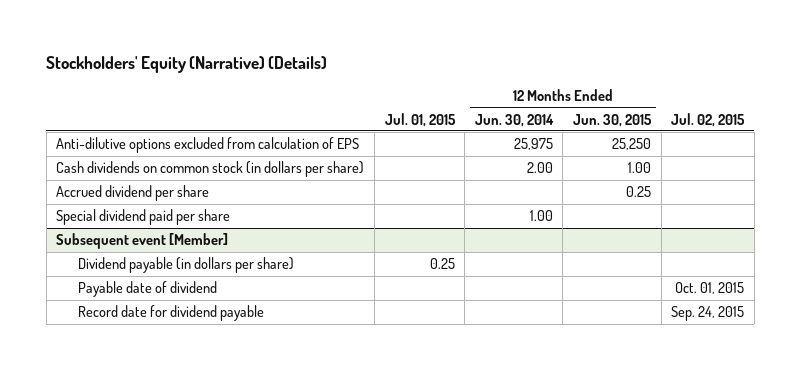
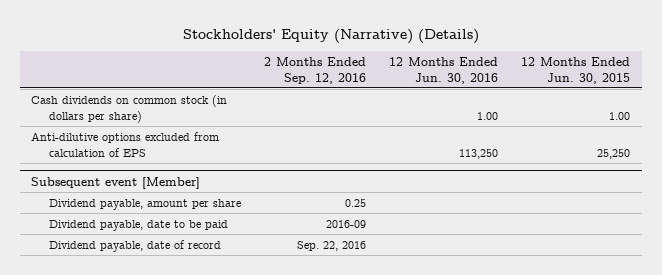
[384,112,456,127] Jul. 01, 2015 -> none
[474,113,554,127] Jun. 30, 2014 -> none
[671,112,746,127] Jul. 02, 2015 -> none
none -> [264,56,367,84] 2 Months Ended Sep. 12, 2016
none -> [389,56,499,84] 12 Months Ended Jun. 30, 2016
[56,185,210,202] Accrued dividend per share -> none
[56,209,231,226] Special dividend paid per share -> none
[56,137,360,154] Anti-dilutive options excluded from calculation of EPS -> [31,131,220,157] Anti-dilutive options excluded from calculation of EPS
[78,281,218,298] Payable date of dividend -> none
[78,257,295,274] Dividend payable (in dollars per share) -> [48,198,241,210] Dividend payable, amount per share
none -> [48,219,228,231] Dividend payable, date to be paid
[78,305,265,322] Record date for dividend payable -> [48,239,221,252] Dividend payable, date of record

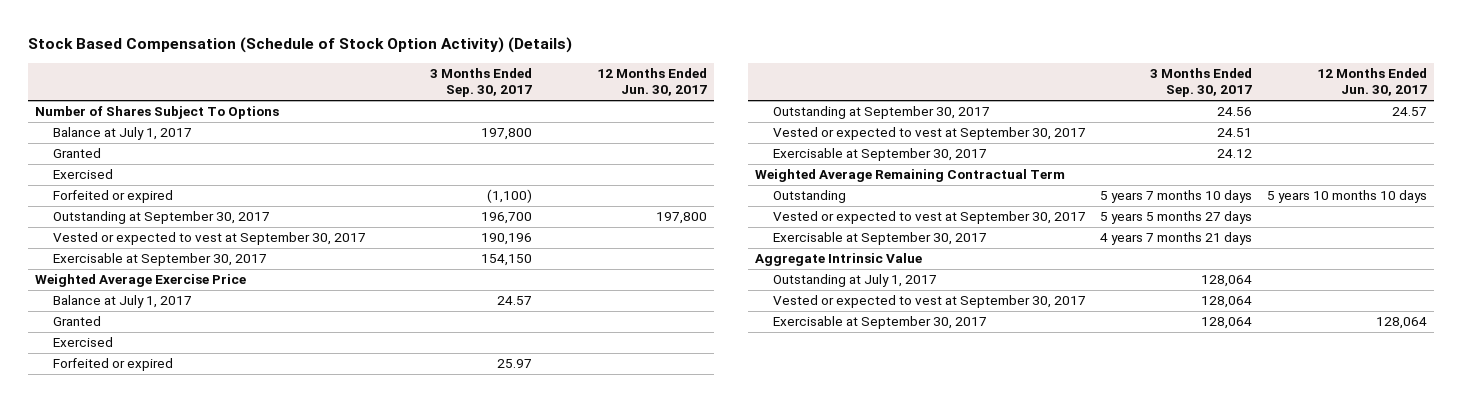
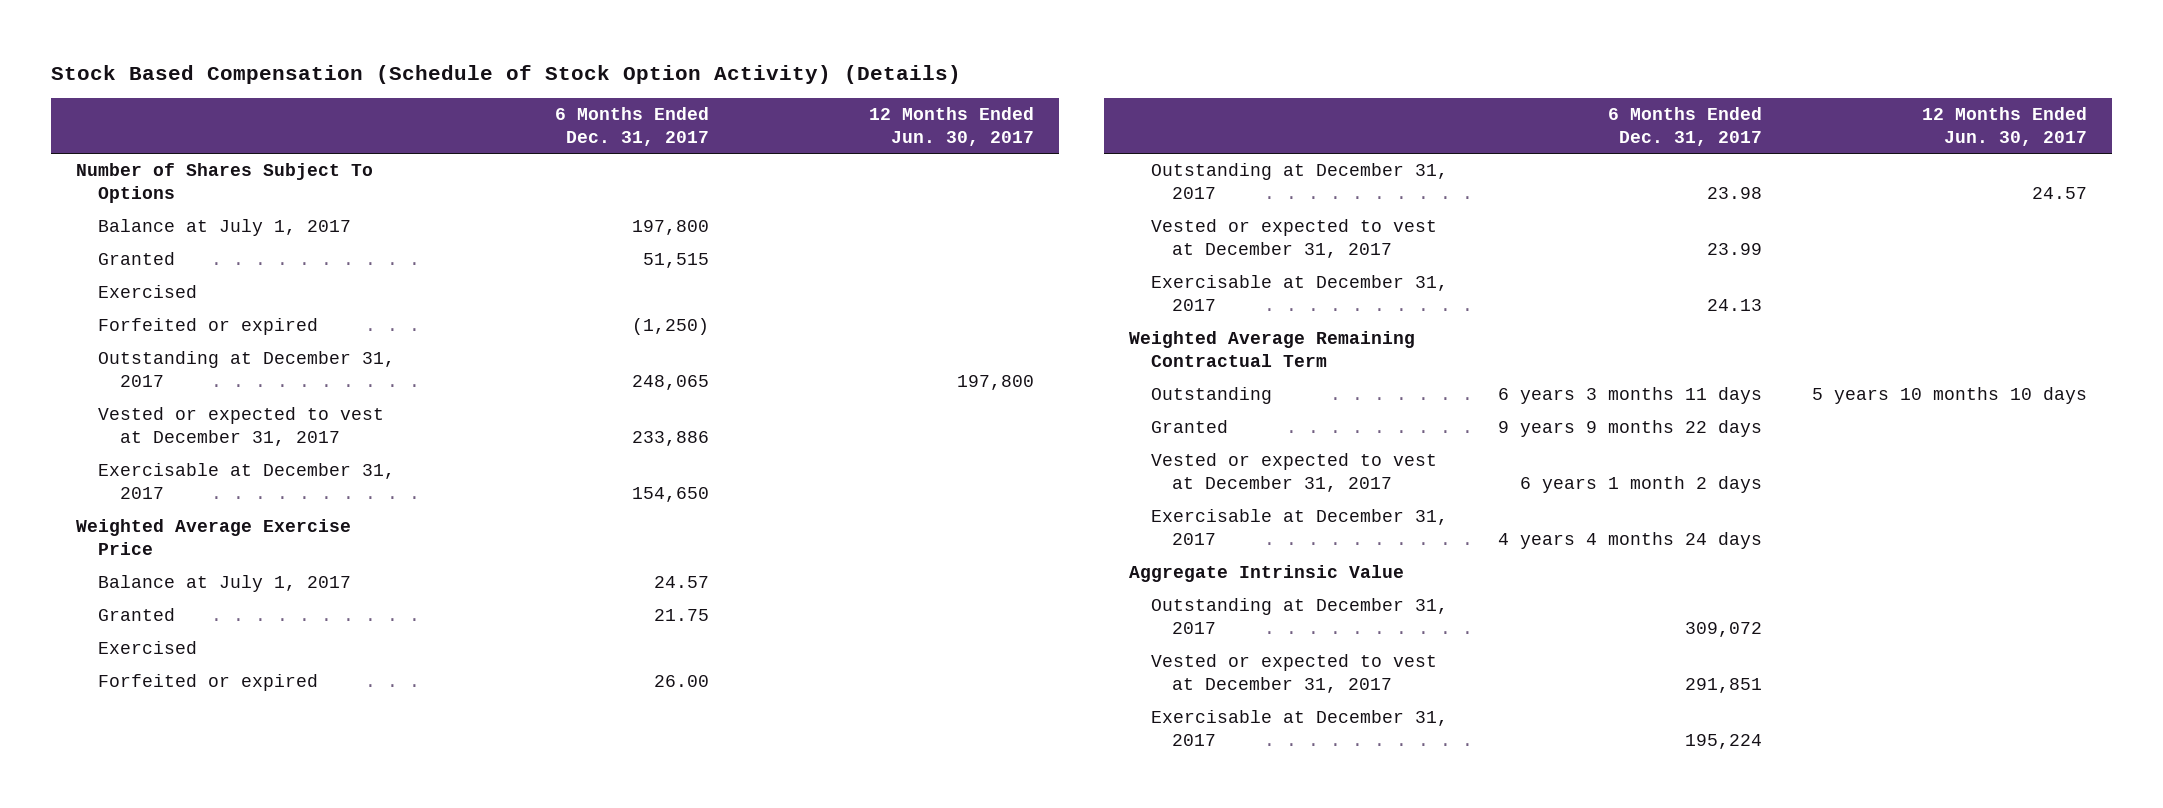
[430,68,533,98] 3 Months Ended Sep. 30, 2017 -> none
none -> [555,107,710,146] 6 Months Ended Dec. 31, 2017
[52,211,270,225] Outstanding at September 30, 2017 -> [98,351,396,388] Outstanding at December 31, 2017
[52,232,366,246] Vested or expected to vest at September 30, 2017 -> [98,407,385,447] Vested or expected to vest at December 31, 2017
[52,253,267,267] Exercisable at September 30, 2017 -> [98,463,396,500] Exercisable at December 31, 2017
[772,106,990,120] Outstanding at September 30, 2017 -> [1150,163,1448,200] Outstanding at December 31, 2017
[772,127,1086,141] Vested or expected to vest at September 30, 2017 -> [1150,219,1437,259] Vested or expected to vest at December 31, 2017
[772,148,987,162] Exercisable at September 30, 2017 -> [1150,275,1448,312] Exercisable at December 31, 2017
none -> [1150,420,1228,434] Granted
[772,211,1086,225] Vested or expected to vest at September 30, 2017 -> [1150,453,1437,493] Vested or expected to vest at December 31, 2017
[772,232,987,246] Exercisable at September 30, 2017 -> [1150,509,1448,546] Exercisable at December 31, 2017
[772,316,987,330] Exercisable at September 30, 2017 -> none
[772,274,937,288] Outstanding at July 1, 2017 -> [1150,598,1448,635] Outstanding at December 31, 2017
[772,295,1086,309] Vested or expected to vest at September 30, 2017 -> [1150,654,1437,694] Vested or expected to vest at December 31, 2017
none -> [1150,710,1448,747] Exercisable at December 31, 2017

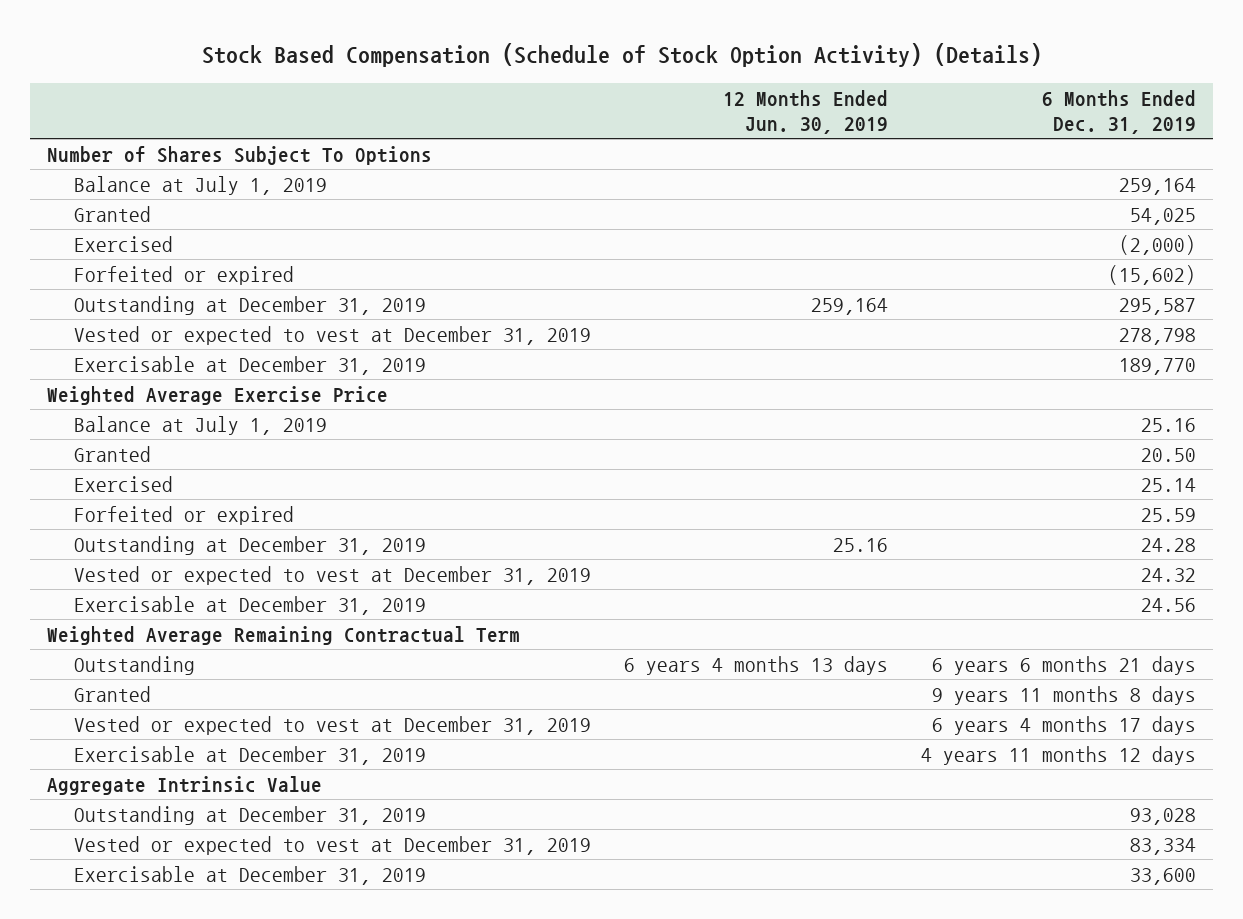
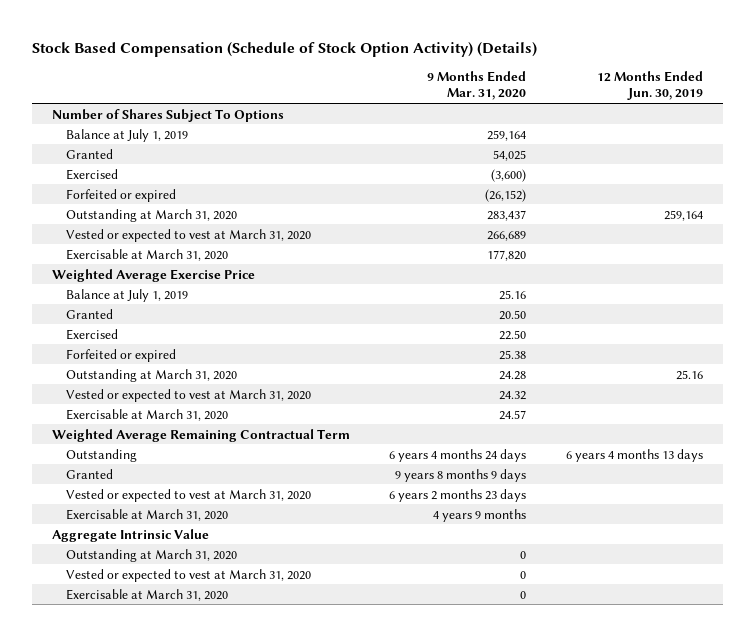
[1042,90,1197,134] 6 Months Ended Dec. 31, 2019 -> none
none -> [427,70,527,101] 9 Months Ended Mar. 31, 2020
[74,295,427,315] Outstanding at December 31, 2019 -> [66,208,238,222] Outstanding at March 31, 2020
[74,325,592,345] Vested or expected to vest at December 31, 2019 -> [66,228,312,242] Vested or expected to vest at March 31, 2020
[74,355,427,375] Exercisable at December 31, 2019 -> [66,248,229,261] Exercisable at March 31, 2020
[74,535,427,555] Outstanding at December 31, 2019 -> [66,368,238,382] Outstanding at March 31, 2020
[74,565,592,585] Vested or expected to vest at December 31, 2019 -> [66,388,312,402] Vested or expected to vest at March 31, 2020
[74,595,427,615] Exercisable at December 31, 2019 -> [66,408,229,421] Exercisable at March 31, 2020
[74,715,592,735] Vested or expected to vest at December 31, 2019 -> [66,488,312,502] Vested or expected to vest at March 31, 2020
[74,745,427,765] Exercisable at December 31, 2019 -> [66,508,229,521] Exercisable at March 31, 2020
[74,805,427,825] Outstanding at December 31, 2019 -> [66,548,238,562] Outstanding at March 31, 2020
[74,835,592,855] Vested or expected to vest at December 31, 2019 -> [66,568,312,582] Vested or expected to vest at March 31, 2020
[74,865,427,885] Exercisable at December 31, 2019 -> [66,588,229,601] Exercisable at March 31, 2020

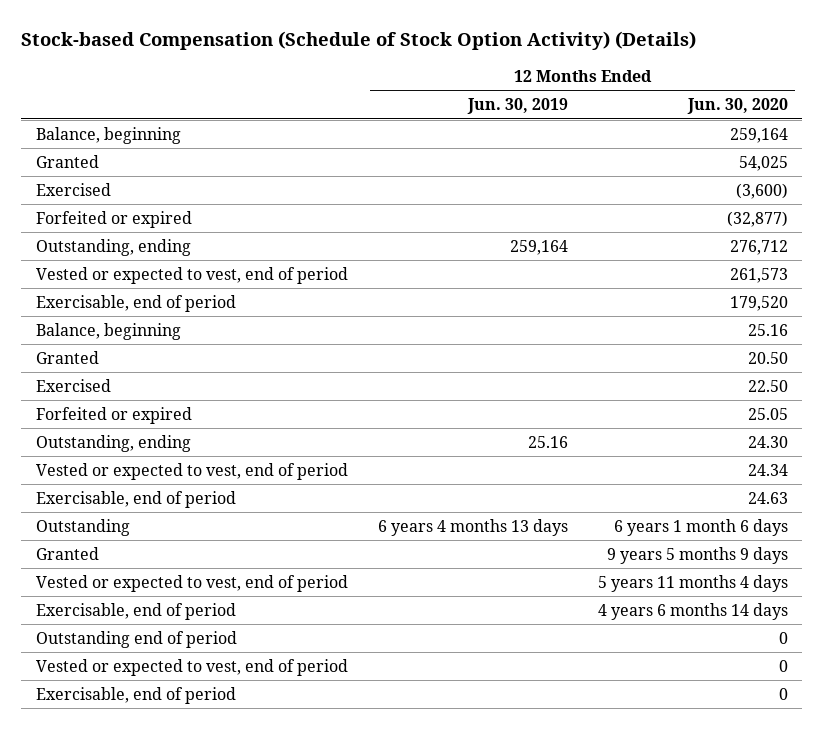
[32,41,538,57] Stock Based Compensation (Schedule of Stock Option Activity) (Details) -> [21,31,697,51] Stock-based Compensation (Schedule of Stock Option Activity) (Details)
[427,70,527,101] 9 Months Ended Mar. 31, 2020 -> none
none -> [686,98,788,115] Jun. 30, 2020
[51,108,284,122] Number of Shares Subject To Options -> none
[66,128,189,142] Balance at July 1, 2019 -> [36,126,182,144] Balance, beginning
[51,268,255,282] Weighted Average Exercise Price -> none
[66,208,238,222] Outstanding at March 31, 2020 -> [36,238,192,256] Outstanding, ending
[66,228,312,242] Vested or expected to vest at March 31, 2020 -> [36,266,349,284] Vested or expected to vest, end of period
[66,248,229,261] Exercisable at March 31, 2020 -> [36,294,237,312] Exercisable, end of period
[66,288,189,302] Balance at July 1, 2019 -> [36,322,182,340] Balance, beginning
[66,408,229,421] Exercisable at March 31, 2020 -> none
[51,428,350,442] Weighted Average Remaining Contractual Term -> none
[66,368,238,382] Outstanding at March 31, 2020 -> [36,434,192,452] Outstanding, ending
[66,388,312,402] Vested or expected to vest at March 31, 2020 -> [36,462,349,480] Vested or expected to vest, end of period
none -> [36,490,237,508] Exercisable, end of period
[66,508,229,521] Exercisable at March 31, 2020 -> none
[51,528,209,542] Aggregate Intrinsic Value -> none
[66,588,229,601] Exercisable at March 31, 2020 -> none
[66,488,312,502] Vested or expected to vest at March 31, 2020 -> [36,574,349,592] Vested or expected to vest, end of period
none -> [36,602,237,620] Exercisable, end of period
[66,548,238,562] Outstanding at March 31, 2020 -> [36,630,238,648] Outstanding end of period
[66,568,312,582] Vested or expected to vest at March 31, 2020 -> [36,658,349,676] Vested or expected to vest, end of period
none -> [36,686,237,704] Exercisable, end of period

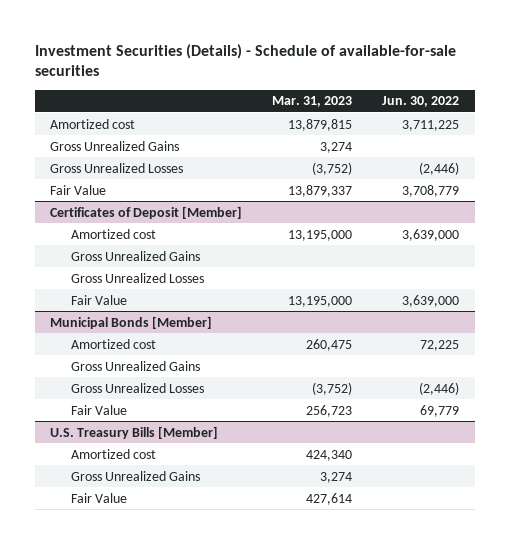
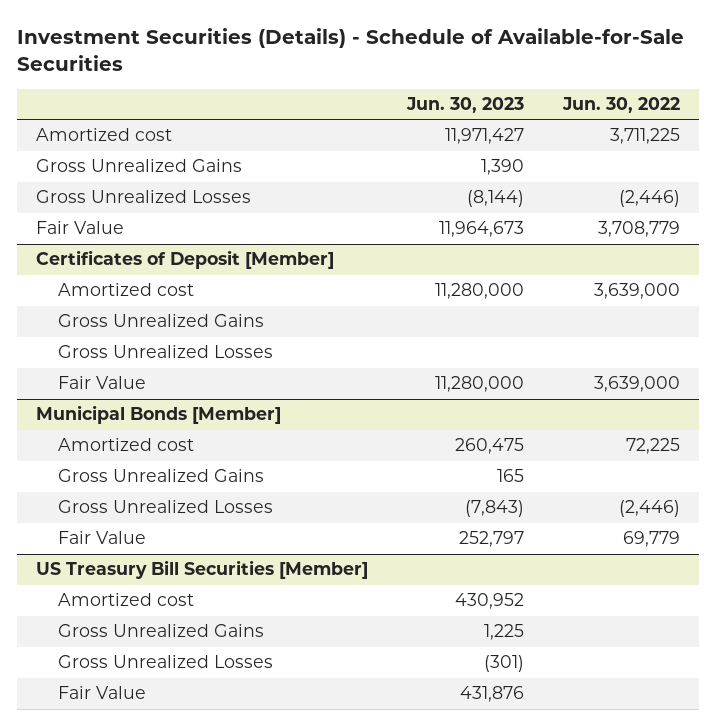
[34,43,456,77] Investment Securities (Details) - Schedule of available-for-sale securities -> [16,27,684,72] Investment Securities (Details) - Schedule of Available-for-Sale Securities
[272,96,353,108] Mar. 31, 2023 -> none
none -> [405,97,524,114] Jun. 30, 2023
[50,425,219,439] U.S. Treasury Bills [Member] -> [35,560,368,580] US Treasury Bill Securities [Member]
none -> [58,655,274,669] Gross Unrealized Losses

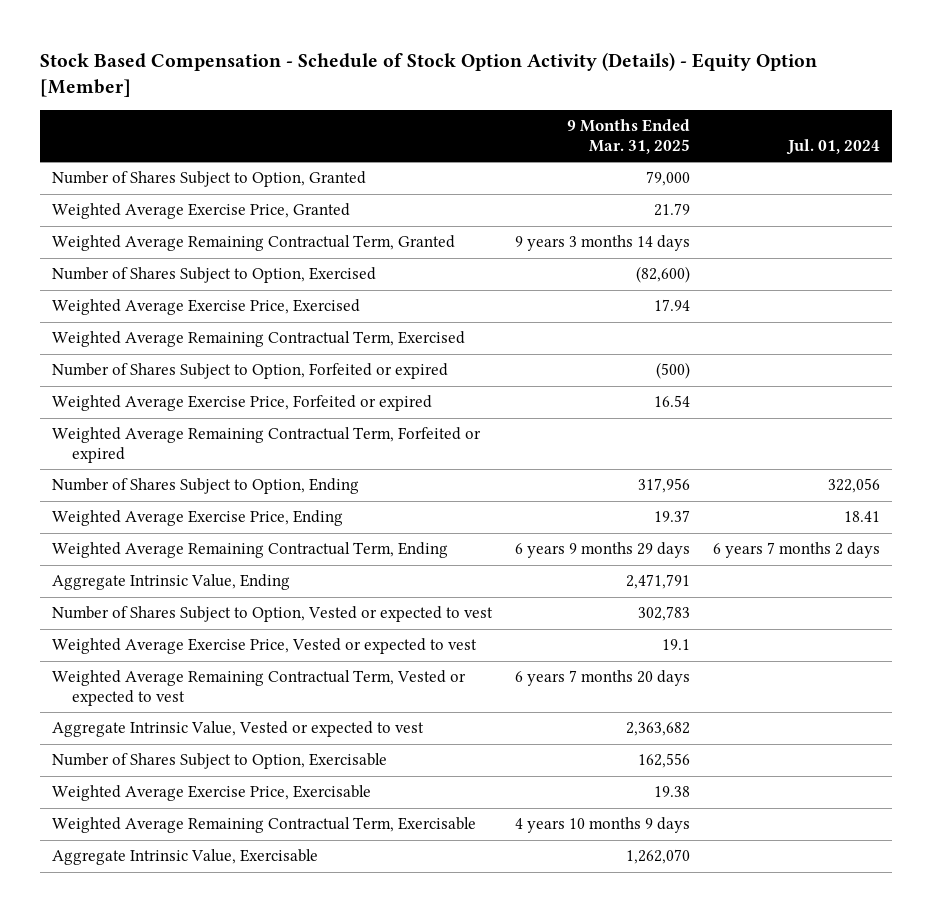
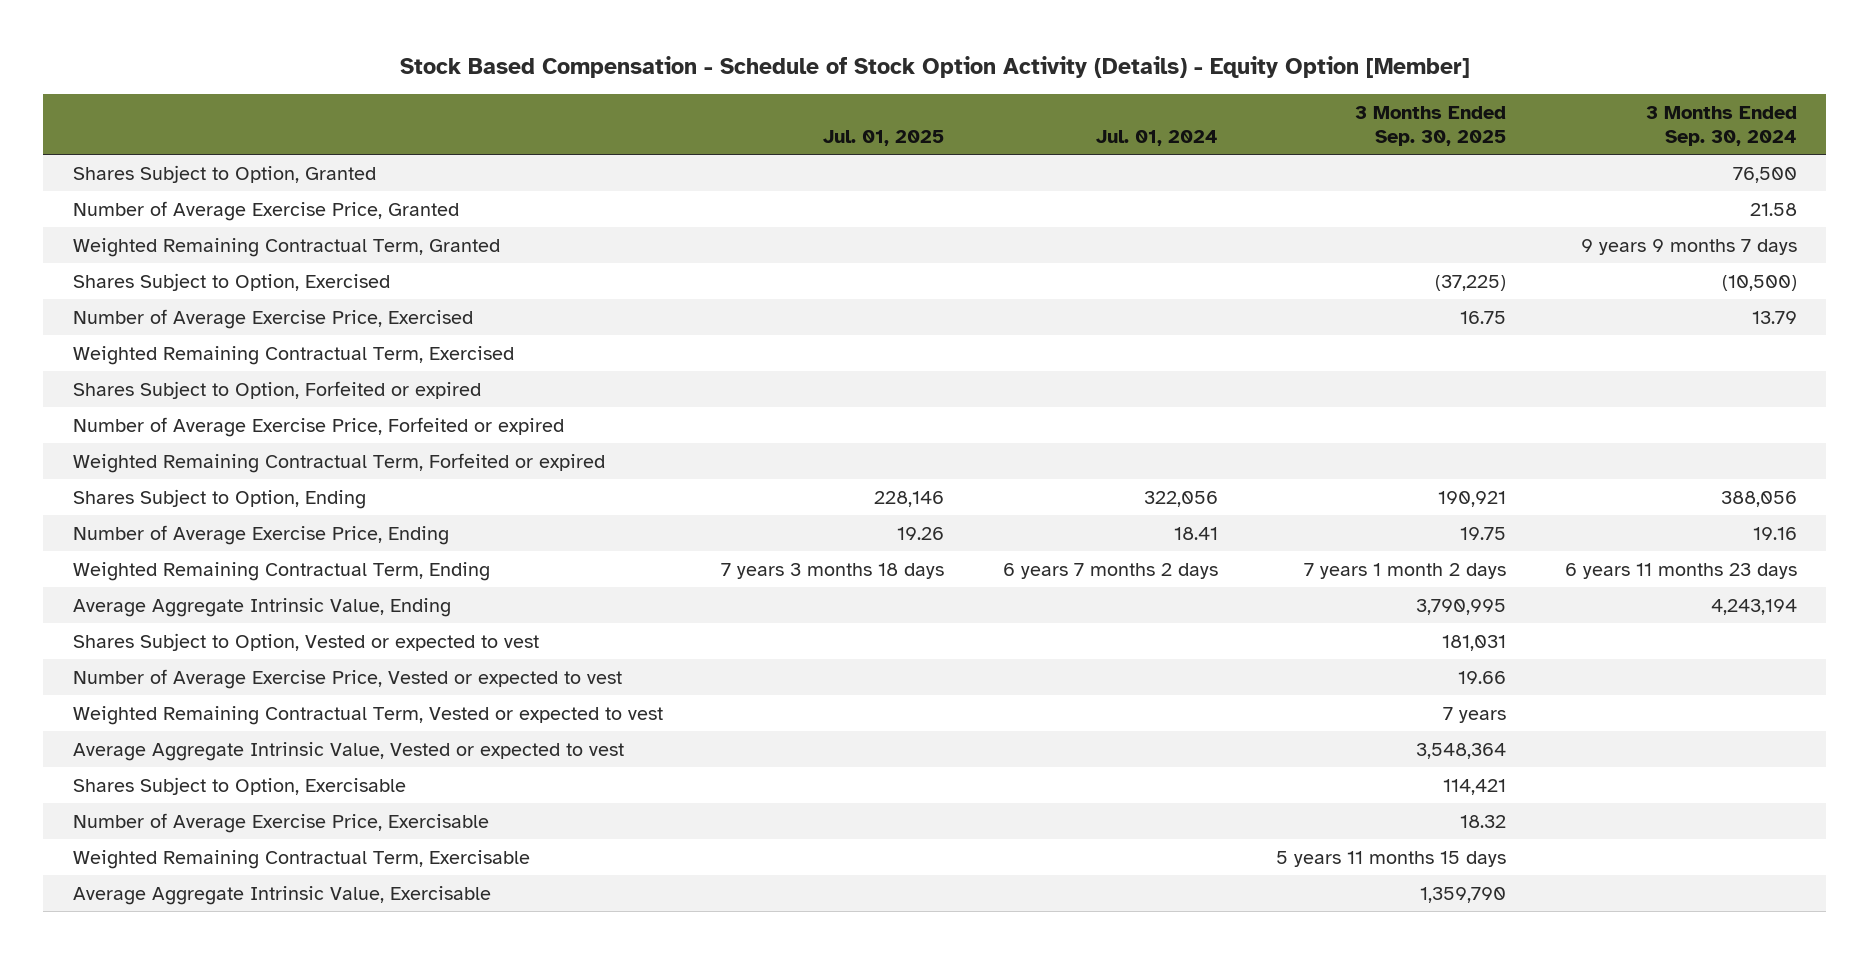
[567,119,691,155] 9 Months Ended Mar. 31, 2025 -> none
none -> [823,130,945,147] Jul. 01, 2025
none -> [1355,105,1507,147] 3 Months Ended Sep. 30, 2025
none -> [1645,105,1797,147] 3 Months Ended Sep. 30, 2024
[51,171,366,188] Number of Shares Subject to Option, Granted -> [72,164,376,183] Shares Subject to Option, Granted
[51,203,350,220] Weighted Average Exercise Price, Granted -> [72,200,459,221] Number of Average Exercise Price, Granted
[51,235,455,252] Weighted Average Remaining Contractual Term, Granted -> [72,237,500,257] Weighted Remaining Contractual Term, Granted
[51,267,376,284] Number of Shares Subject to Option, Exercised -> [72,272,390,291] Shares Subject to Option, Exercised
[51,299,360,316] Weighted Average Exercise Price, Exercised -> [72,308,473,329] Number of Average Exercise Price, Exercised
[51,331,465,348] Weighted Average Remaining Contractual Term, Exercised -> [72,345,514,365] Weighted Remaining Contractual Term, Exercised
[51,363,448,380] Number of Shares Subject to Option, Forfeited or expired -> [72,380,481,399] Shares Subject to Option, Forfeited or expired
[51,395,432,412] Weighted Average Exercise Price, Forfeited or expired -> [72,416,564,437] Number of Average Exercise Price, Forfeited or expired
[51,427,481,464] Weighted Average Remaining Contractual Term, Forfeited or expired -> [72,452,605,473] Weighted Remaining Contractual Term, Forfeited or expired
[51,478,359,495] Number of Shares Subject to Option, Ending -> [72,488,366,509] Shares Subject to Option, Ending
[51,510,343,527] Weighted Average Exercise Price, Ending -> [72,524,449,545] Number of Average Exercise Price, Ending
[51,542,448,559] Weighted Average Remaining Contractual Term, Ending -> [72,561,490,581] Weighted Remaining Contractual Term, Ending
[51,574,290,591] Aggregate Intrinsic Value, Ending -> [72,597,451,617] Average Aggregate Intrinsic Value, Ending
[51,606,493,623] Number of Shares Subject to Option, Vested or expected to vest -> [72,632,539,651] Shares Subject to Option, Vested or expected to vest
[51,638,477,655] Weighted Average Exercise Price, Vested or expected to vest -> [72,668,622,689] Number of Average Exercise Price, Vested or expected to vest
[51,670,466,707] Weighted Average Remaining Contractual Term, Vested or expected to vest -> [72,705,663,725] Weighted Remaining Contractual Term, Vested or expected to vest
[51,721,424,738] Aggregate Intrinsic Value, Vested or expected to vest -> [72,741,624,761] Average Aggregate Intrinsic Value, Vested or expected to vest
[51,753,387,770] Number of Shares Subject to Option, Exercisable -> [72,776,406,795] Shares Subject to Option, Exercisable
[51,785,371,802] Weighted Average Exercise Price, Exercisable -> [72,812,489,833] Number of Average Exercise Price, Exercisable
[51,817,476,834] Weighted Average Remaining Contractual Term, Exercisable -> [72,849,530,869] Weighted Remaining Contractual Term, Exercisable
[51,849,318,866] Aggregate Intrinsic Value, Exercisable -> [72,885,491,905] Average Aggregate Intrinsic Value, Exercisable

